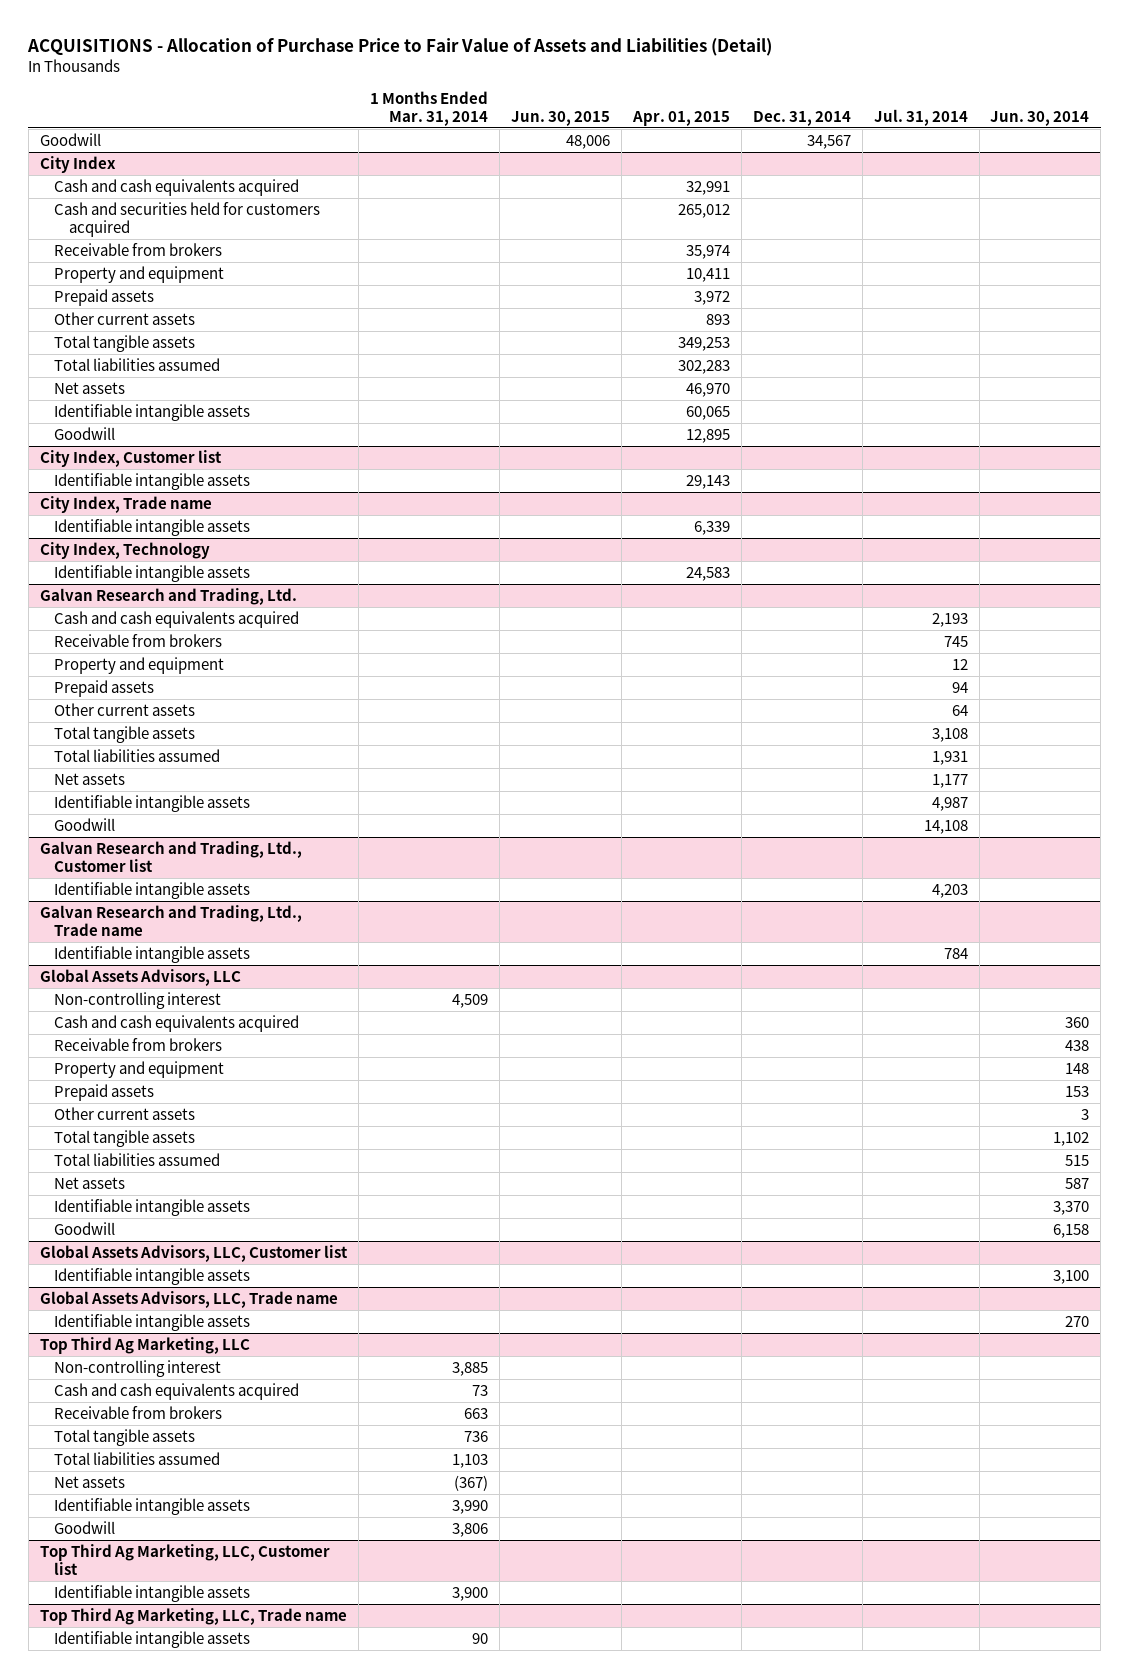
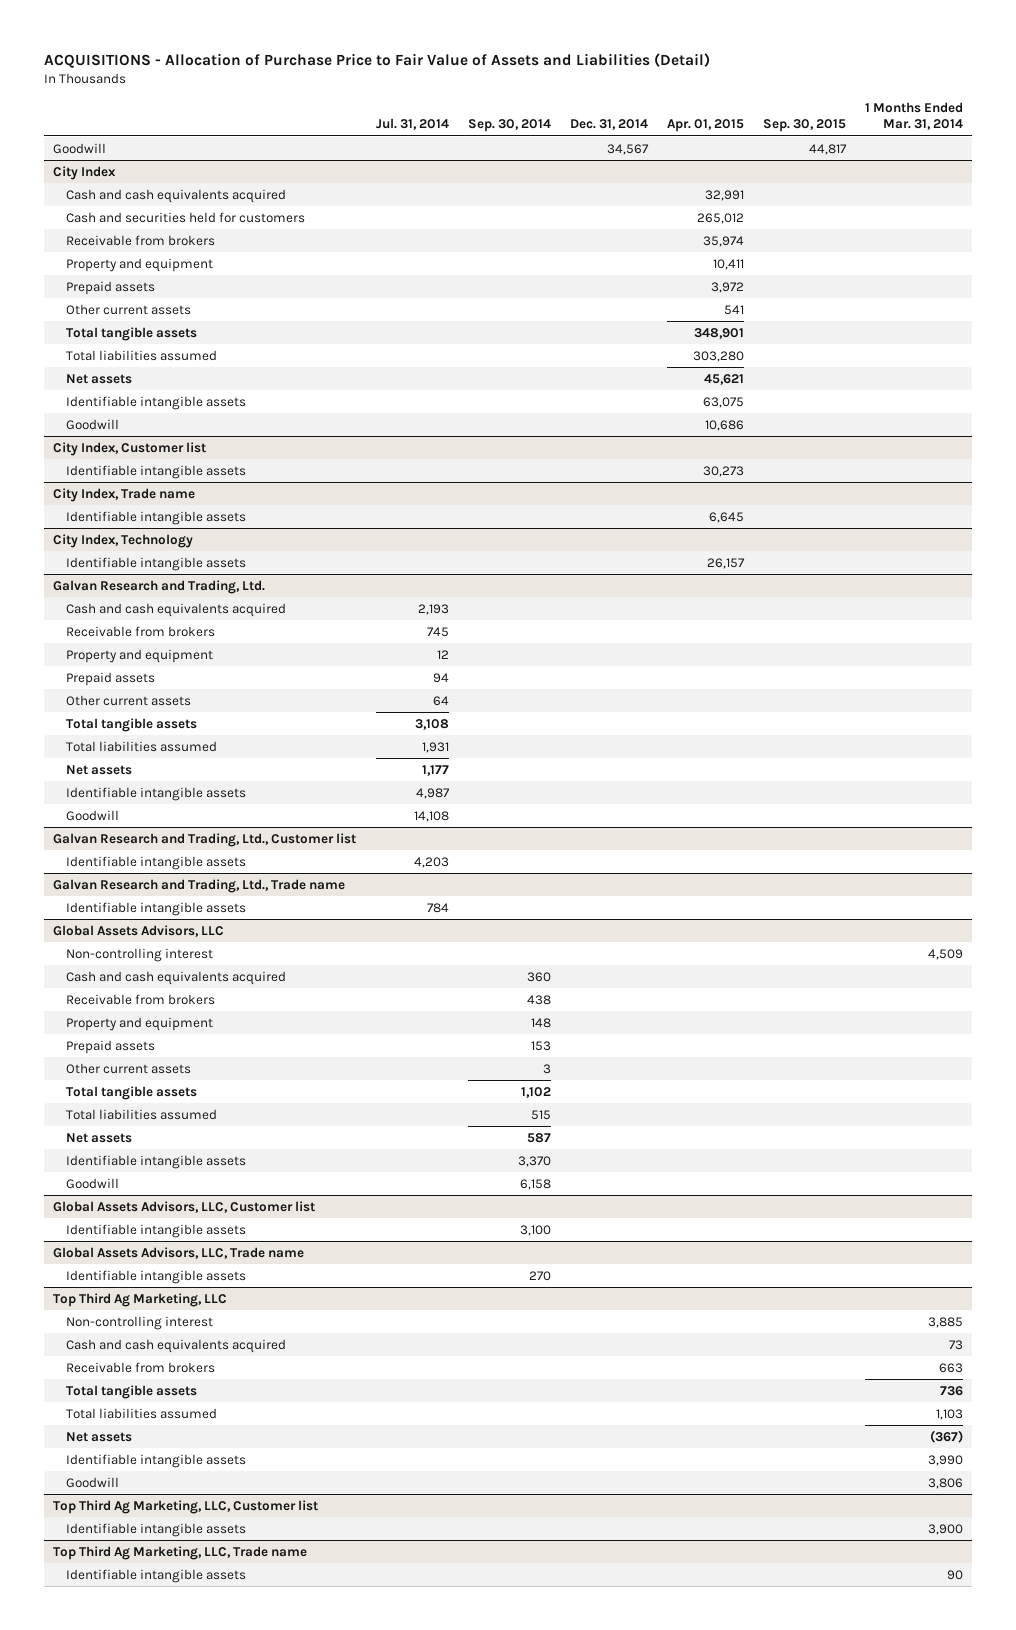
[510,110,610,126] Jun. 30, 2015 -> none
[990,110,1090,126] Jun. 30, 2014 -> none
none -> [467,119,551,133] Sep. 30, 2014
none -> [762,119,846,133] Sep. 30, 2015
[54,202,321,238] Cash and securities held for customers acquired -> [66,211,306,223] Cash and securities held for customers
[705,314,730,326] 893 -> [723,304,744,315] 541
[677,337,730,352] 349,253 -> [693,327,744,339] 348,901
[677,360,730,375] 302,283 -> [692,350,744,362] 303,280
[685,383,730,398] 46,970 -> [703,373,744,385] 45,621
[685,406,730,421] 60,065 -> [702,396,744,408] 63,075
[685,429,730,444] 12,895 -> [704,419,744,431] 10,686
[685,475,730,490] 29,143 -> [702,465,744,477] 30,273
[693,521,730,536] 6,339 -> [708,511,744,523] 6,645
[685,567,730,582] 24,583 -> [706,557,745,569] 26,157

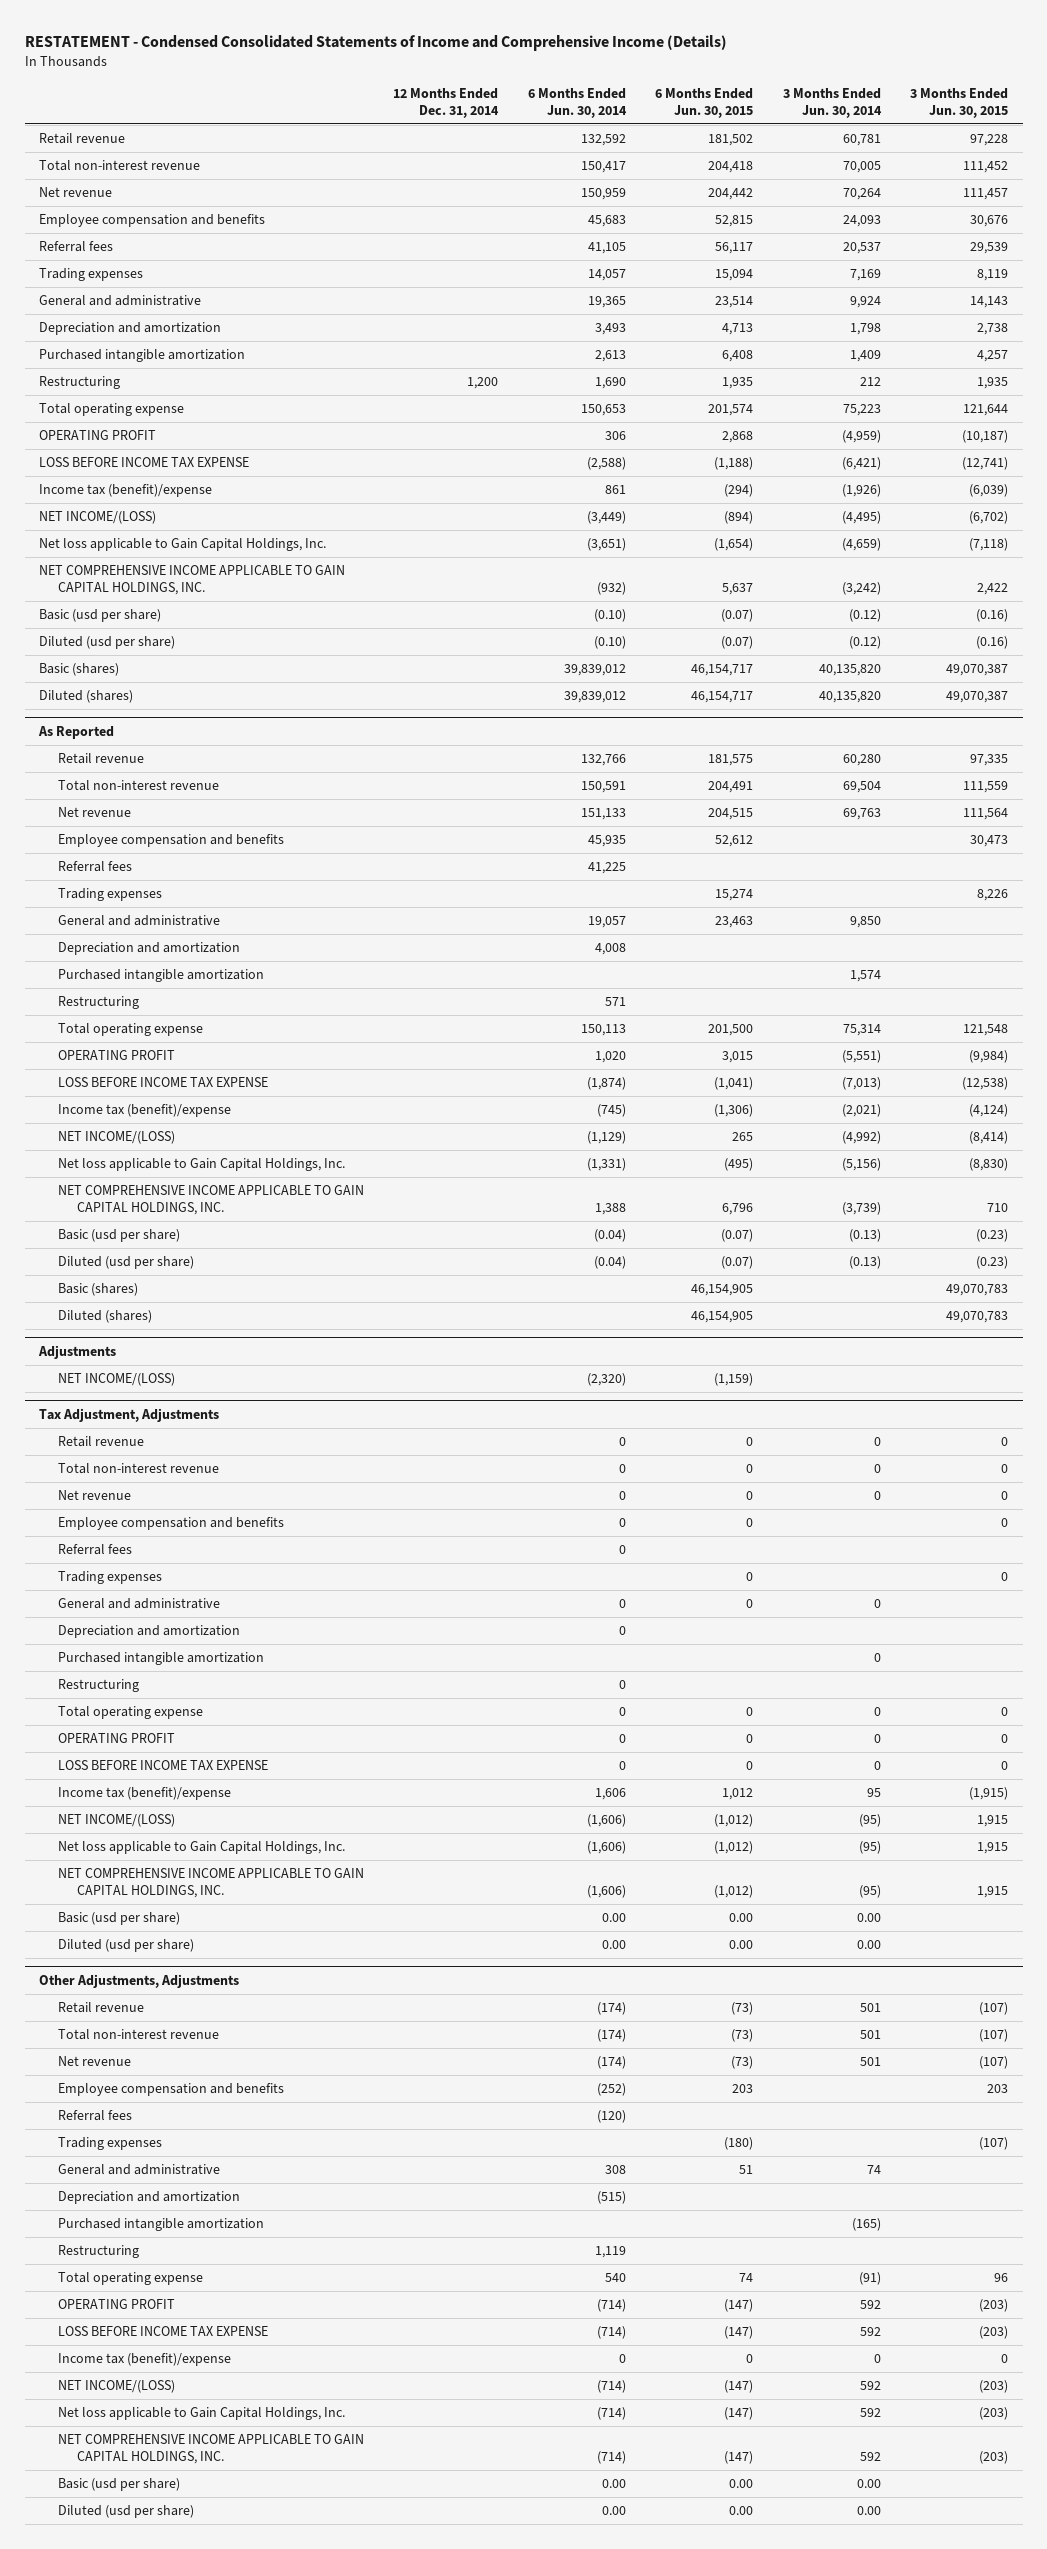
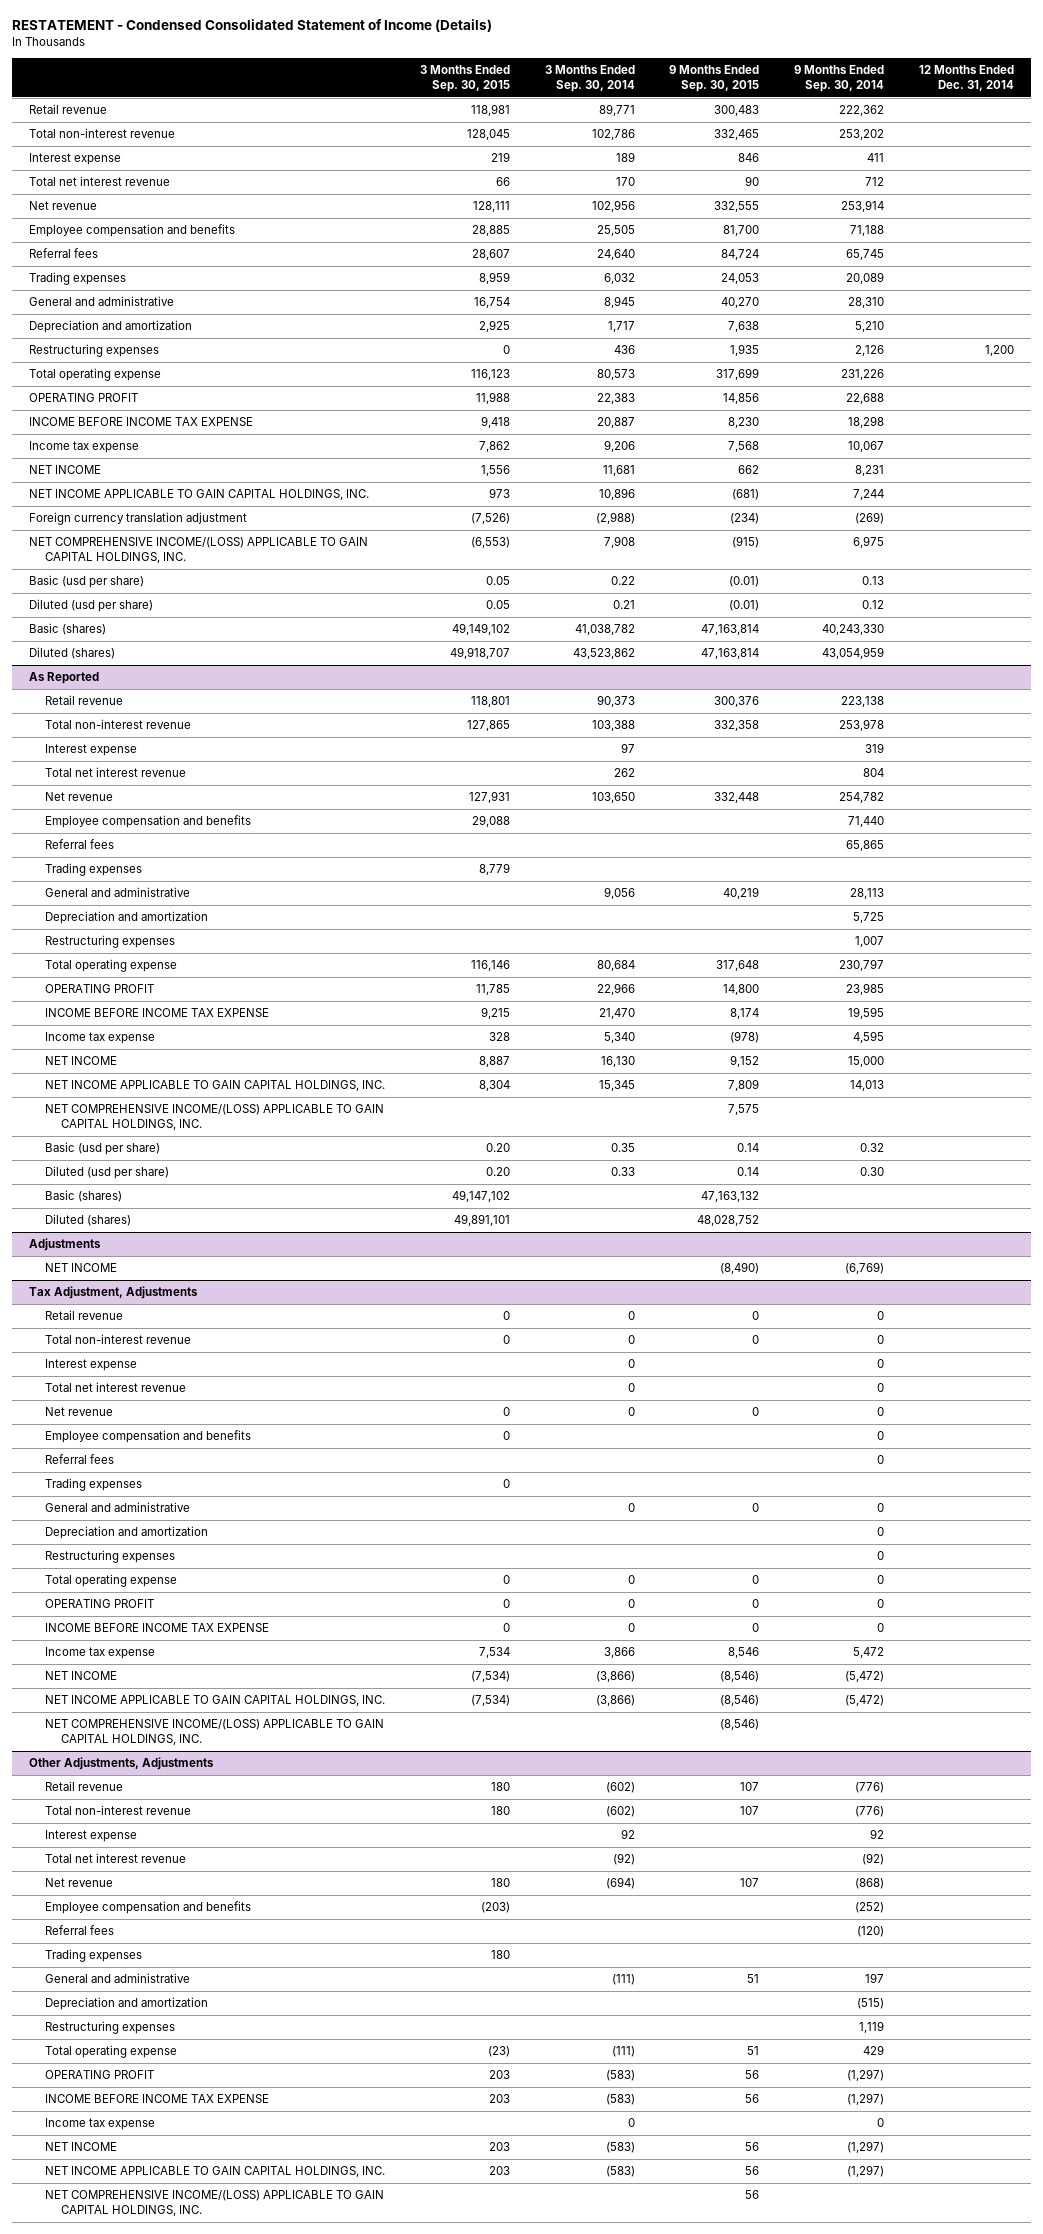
[24,34,727,51] RESTATEMENT - Condensed Consolidated Statements of Income and Comprehensive Income (Details) -> [12,19,493,33] RESTATEMENT - Condensed Consolidated Statement of Income (Details)
[527,87,627,119] 6 Months Ended Jun. 30, 2014 -> none
[655,87,754,119] 6 Months Ended Jun. 30, 2015 -> none
[782,87,882,119] 3 Months Ended Jun. 30, 2014 -> none
[909,87,1008,119] 3 Months Ended Jun. 30, 2015 -> none
none -> [420,64,511,93] 3 Months Ended Sep. 30, 2015
none -> [544,64,635,93] 3 Months Ended Sep. 30, 2014
none -> [669,64,760,93] 9 Months Ended Sep. 30, 2015
none -> [794,64,885,93] 9 Months Ended Sep. 30, 2014
none -> [29,153,122,166] Interest expense
none -> [29,176,171,187] Total net interest revenue
[39,349,246,363] Purchased intangible amortization -> none
[39,376,121,390] Restructuring -> [29,344,160,358] Restructuring expenses
[39,457,250,468] LOSS BEFORE INCOME TAX EXPENSE -> [29,417,254,427] INCOME BEFORE INCOME TAX EXPENSE
[39,484,213,498] Income tax (benefit)/expense -> [29,441,140,454] Income tax expense
[39,511,157,525] NET INCOME/(LOSS) -> [29,465,102,475] NET INCOME
[39,538,327,552] Net loss applicable to Gain Capital Holdings, Inc. -> [29,489,370,501] NET INCOME APPLICABLE TO GAIN CAPITAL HOLDINGS, INC.
none -> [29,512,248,526] Foreign currency translation adjustment
[39,565,346,596] NET COMPREHENSIVE INCOME APPLICABLE TO GAIN CAPITAL HOLDINGS, INC. -> [29,537,369,564] NET COMPREHENSIVE INCOME/(LOSS) APPLICABLE TO GAIN CAPITAL HOLDINGS, INC.
none -> [45,744,138,757] Interest expense
none -> [45,767,187,778] Total net interest revenue
[58,969,265,983] Purchased intangible amortization -> none
[58,996,140,1010] Restructuring -> [45,935,176,949] Restructuring expenses
[58,1077,269,1088] LOSS BEFORE INCOME TAX EXPENSE -> [45,1008,270,1018] INCOME BEFORE INCOME TAX EXPENSE
[58,1104,232,1118] Income tax (benefit)/expense -> [45,1032,156,1045] Income tax expense
[58,1131,176,1145] NET INCOME/(LOSS) -> [45,1056,118,1066] NET INCOME
[58,1158,346,1172] Net loss applicable to Gain Capital Holdings, Inc. -> [45,1080,386,1092] NET INCOME APPLICABLE TO GAIN CAPITAL HOLDINGS, INC.
[58,1185,365,1216] NET COMPREHENSIVE INCOME APPLICABLE TO GAIN CAPITAL HOLDINGS, INC. -> [45,1104,385,1131] NET COMPREHENSIVE INCOME/(LOSS) APPLICABLE TO GAIN CAPITAL HOLDINGS, INC.
[58,1373,176,1387] NET INCOME/(LOSS) -> [45,1263,118,1273] NET INCOME
none -> [45,1359,138,1372] Interest expense
none -> [45,1382,187,1393] Total net interest revenue
[58,1652,265,1666] Purchased intangible amortization -> none
[58,1679,140,1693] Restructuring -> [45,1550,176,1564] Restructuring expenses
[58,1912,181,1926] Basic (usd per share) -> none
[58,1939,195,1953] Diluted (usd per share) -> none
[58,1760,269,1771] LOSS BEFORE INCOME TAX EXPENSE -> [45,1623,270,1633] INCOME BEFORE INCOME TAX EXPENSE
[58,1787,232,1801] Income tax (benefit)/expense -> [45,1647,156,1660] Income tax expense
[58,1814,176,1828] NET INCOME/(LOSS) -> [45,1671,118,1681] NET INCOME
[58,1841,346,1855] Net loss applicable to Gain Capital Holdings, Inc. -> [45,1695,386,1707] NET INCOME APPLICABLE TO GAIN CAPITAL HOLDINGS, INC.
[58,1868,365,1899] NET COMPREHENSIVE INCOME APPLICABLE TO GAIN CAPITAL HOLDINGS, INC. -> [45,1719,385,1746] NET COMPREHENSIVE INCOME/(LOSS) APPLICABLE TO GAIN CAPITAL HOLDINGS, INC.
none -> [45,1830,138,1843] Interest expense
none -> [45,1853,187,1864] Total net interest revenue
[58,2218,265,2232] Purchased intangible amortization -> none
[58,2245,140,2259] Restructuring -> [45,2021,176,2035] Restructuring expenses
[58,2478,181,2492] Basic (usd per share) -> none
[58,2505,195,2519] Diluted (usd per share) -> none
[58,2326,269,2337] LOSS BEFORE INCOME TAX EXPENSE -> [45,2094,270,2104] INCOME BEFORE INCOME TAX EXPENSE
[58,2353,232,2367] Income tax (benefit)/expense -> [45,2118,156,2131] Income tax expense
[58,2380,176,2394] NET INCOME/(LOSS) -> [45,2142,118,2152] NET INCOME
[58,2407,346,2421] Net loss applicable to Gain Capital Holdings, Inc. -> [45,2166,386,2178] NET INCOME APPLICABLE TO GAIN CAPITAL HOLDINGS, INC.
[58,2434,365,2465] NET COMPREHENSIVE INCOME APPLICABLE TO GAIN CAPITAL HOLDINGS, INC. -> [45,2190,385,2217] NET COMPREHENSIVE INCOME/(LOSS) APPLICABLE TO GAIN CAPITAL HOLDINGS, INC.

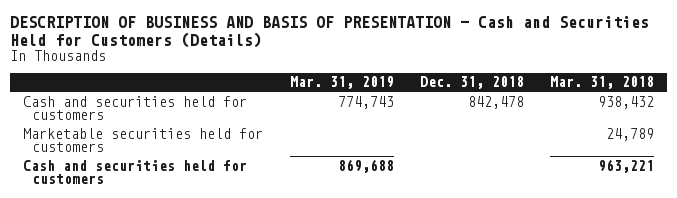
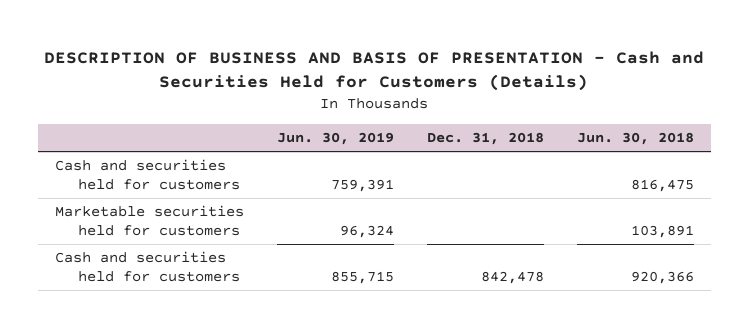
[289,76,394,90] Mar. 31, 2019 -> none
[550,76,655,90] Mar. 31, 2018 -> none
none -> [276,131,394,145] Jun. 30, 2019
none -> [577,131,695,145] Jun. 30, 2018
[23,127,264,153] Marketable securities held for customers -> [54,205,244,236] Marketable securities held for customers
[23,95,248,121] Cash and securities held for customers -> [54,251,241,282] Cash and securities held for customers

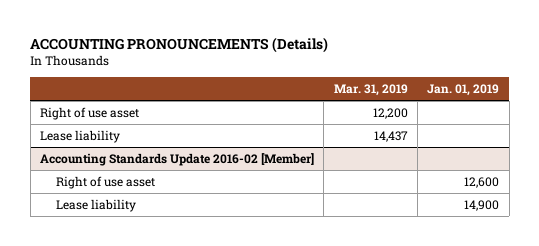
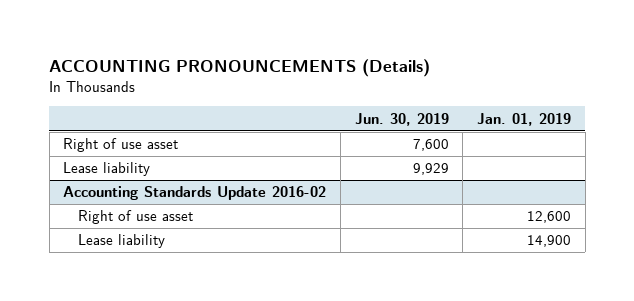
[333,84,408,97] Mar. 31, 2019 -> none
none -> [354,112,449,126] Jun. 30, 2019
[39,152,314,166] Accounting Standards Update 2016-02 [Member] -> [63,186,327,201] Accounting Standards Update 2016-02

